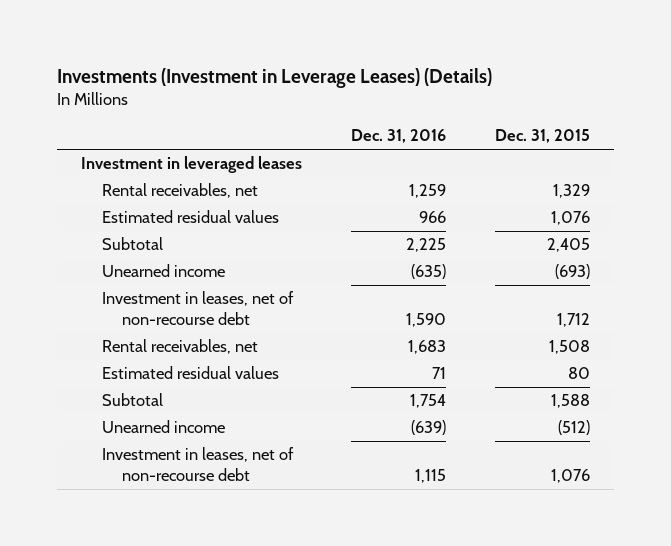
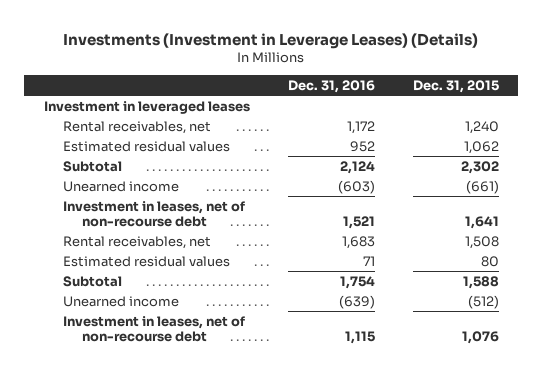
[409,184,447,199] 1,259 -> [346,120,375,134] 1,172
[552,184,590,199] 1,329 -> [465,120,500,134] 1,240
[419,211,447,224] 966 -> [349,140,375,152] 952
[550,211,590,226] 1,076 -> [464,140,500,154] 1,062
[406,238,447,253] 2,225 -> [339,160,375,174] 2,124
[546,238,590,253] 2,405 -> [461,160,500,174] 2,302
[411,264,447,280] (635) -> [337,179,375,194] (603)
[554,264,590,280] (693) -> [466,179,500,194] (661)
[406,312,447,327] 1,590 -> [342,215,375,229] 1,521
[556,312,590,327] 1,712 -> [465,215,500,229] 1,641

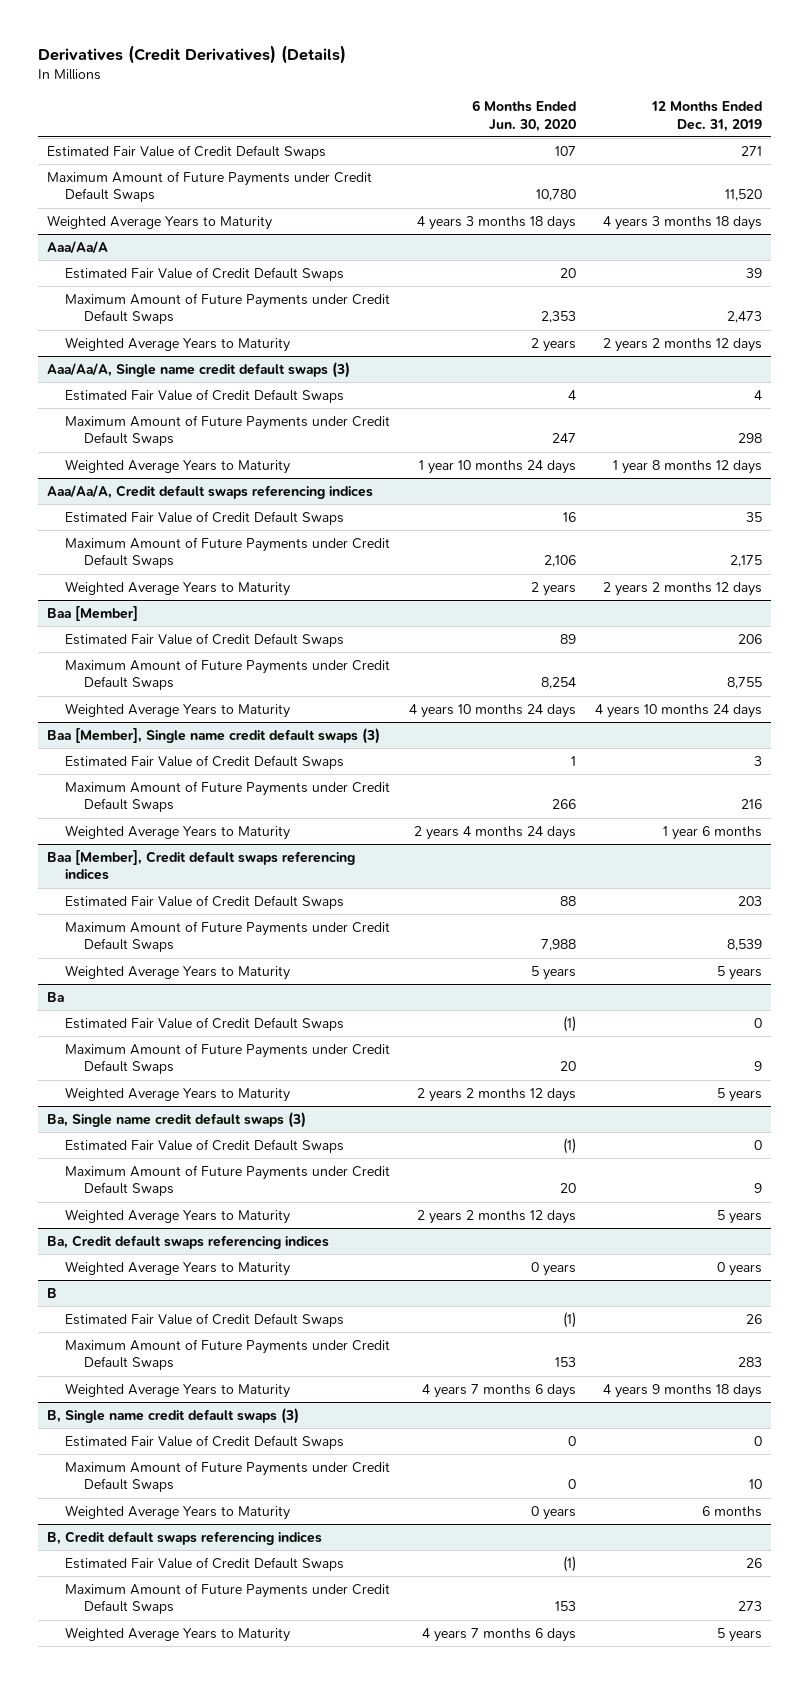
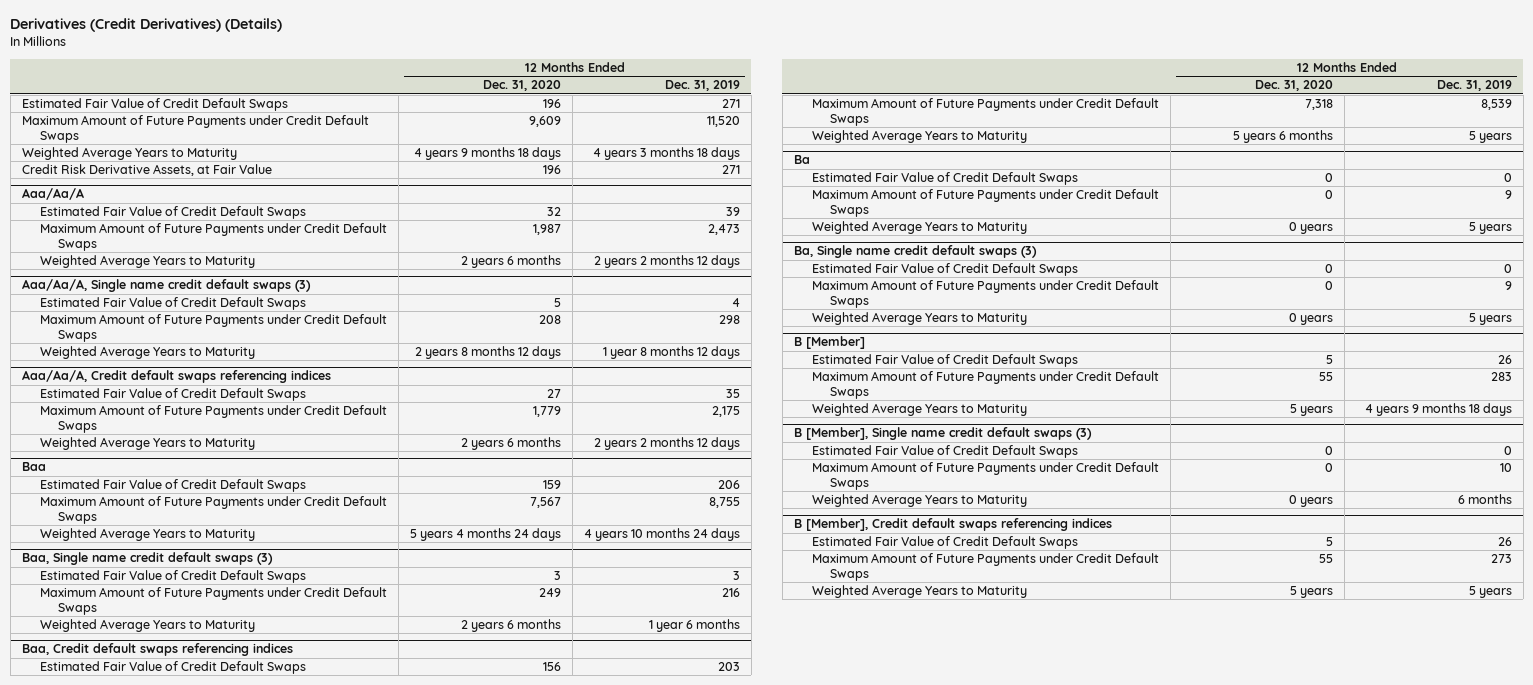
[472,100,577,132] 6 Months Ended Jun. 30, 2020 -> none
none -> [482,80,561,92] Dec. 31, 2020
none -> [21,164,272,177] Credit Risk Derivative Assets, at Fair Value
[47,605,139,621] Baa [Member] -> [21,462,46,472] Baa
[47,727,381,744] Baa [Member], Single name credit default swaps (3) -> [21,552,273,566] Baa, Single name credit default swaps (3)
[47,849,356,881] Baa [Member], Credit default swaps referencing indices -> [21,643,293,657] Baa, Credit default swaps referencing indices
[47,1234,330,1249] Ba, Credit default swaps referencing indices -> none
[65,1260,291,1276] Weighted Average Years to Maturity -> none
[47,1287,58,1298] B -> [793,336,865,350] B [Member]
[47,1407,300,1424] B, Single name credit default swaps (3) -> [793,427,1092,441] B [Member], Single name credit default swaps (3)
[47,1530,323,1545] B, Credit default swaps referencing indices -> [793,518,1112,532] B [Member], Credit default swaps referencing indices

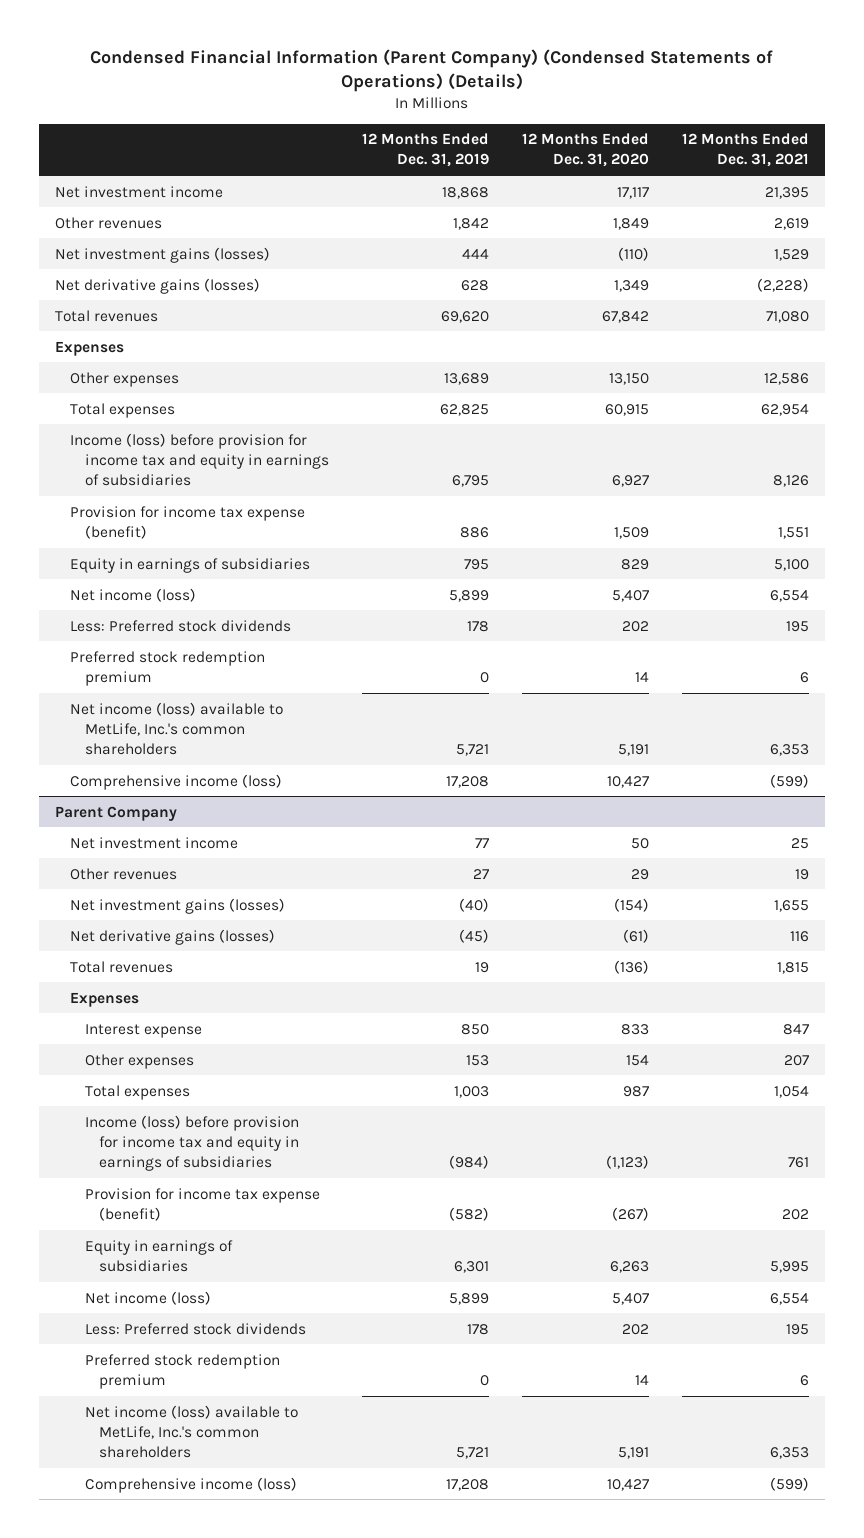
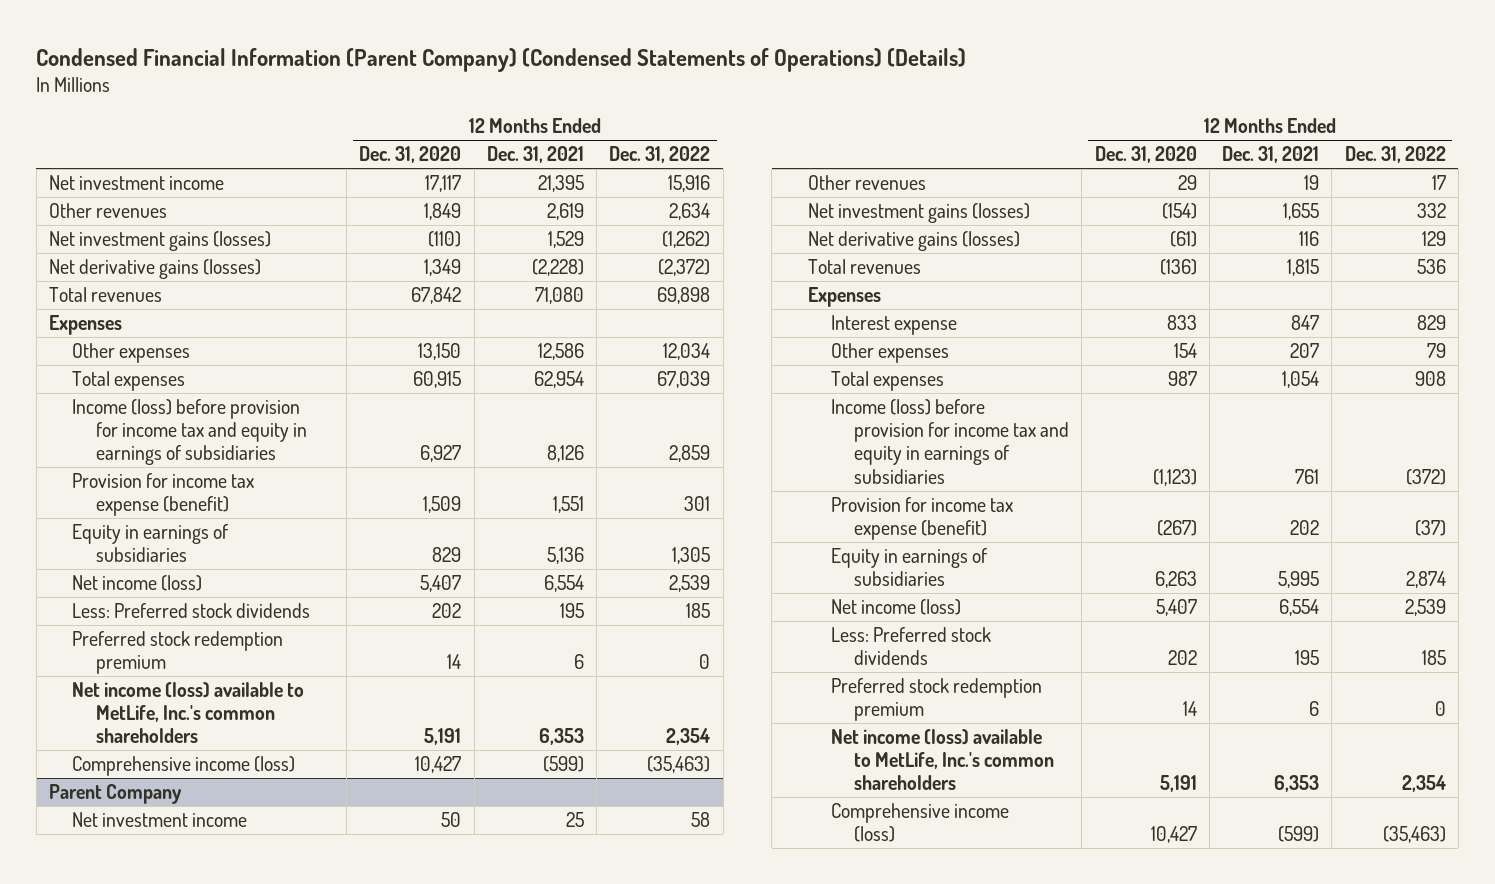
[361,133,489,168] 12 Months Ended Dec. 31, 2019 -> none
none -> [609,146,711,164] Dec. 31, 2022
[773,558,809,571] 5,100 -> [546,547,584,565] 5,136

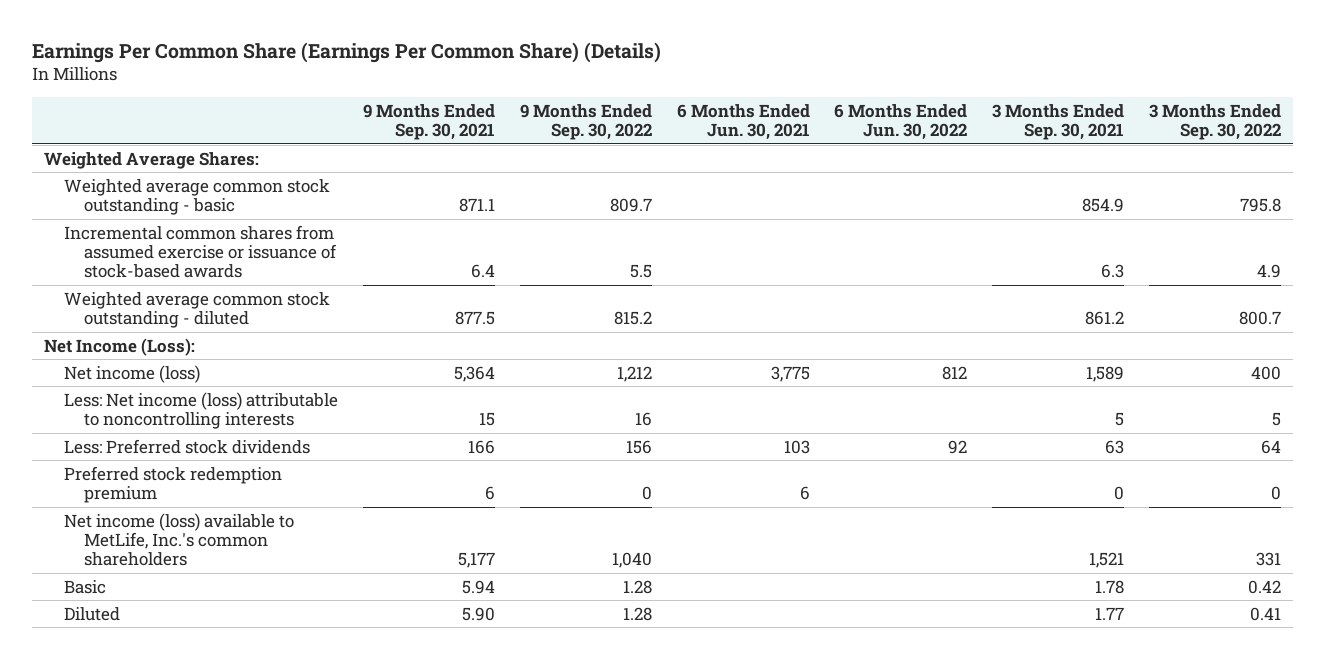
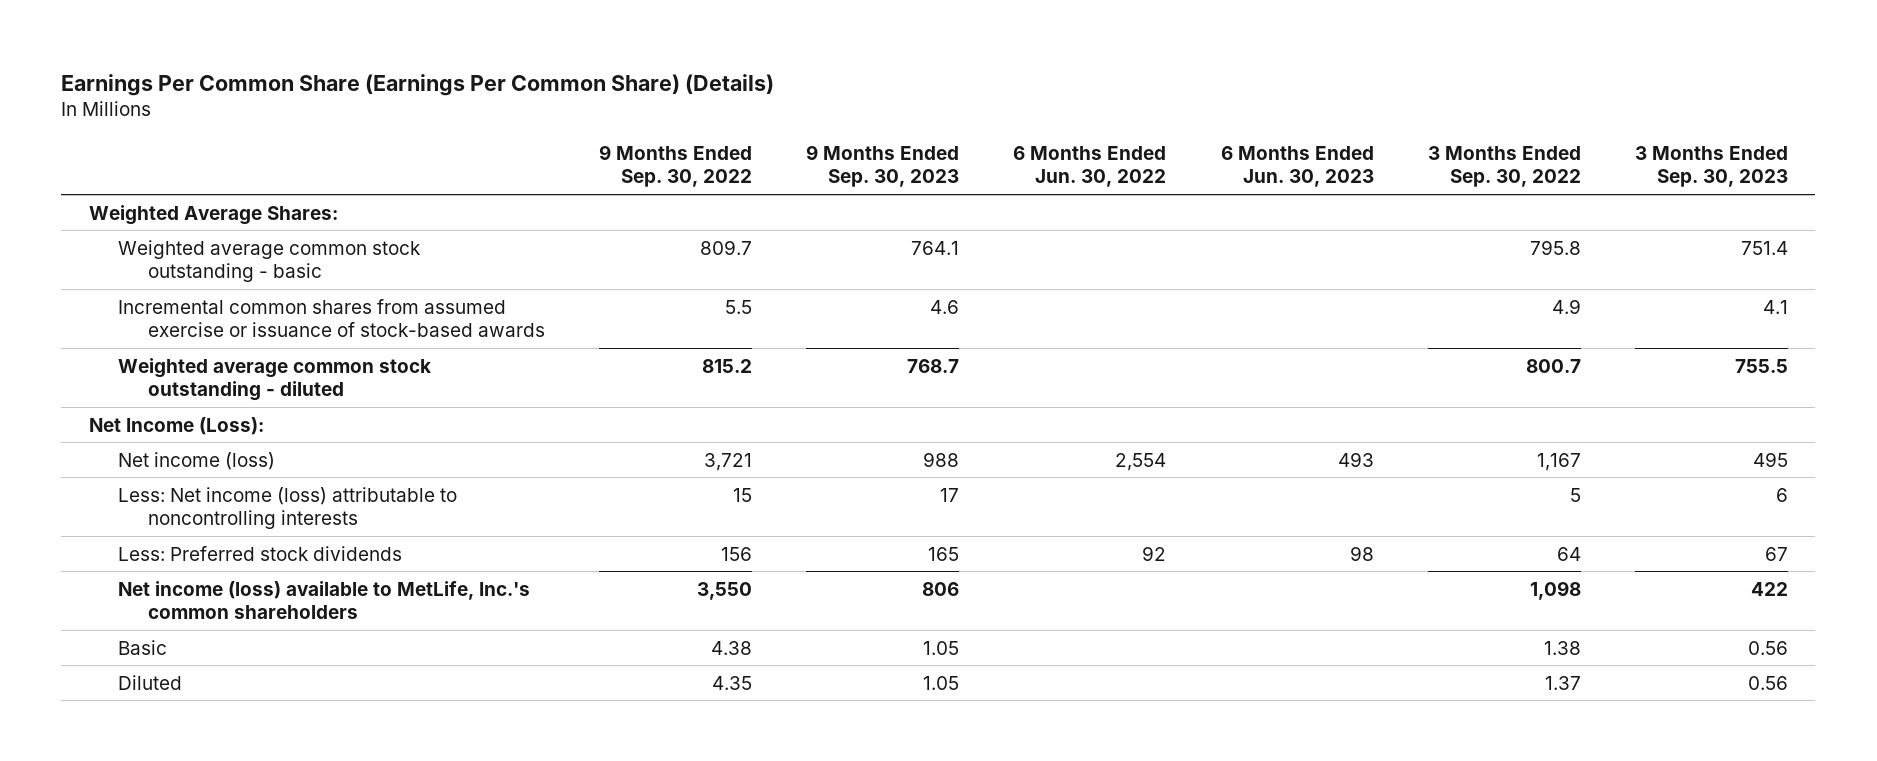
[363,103,496,140] 9 Months Ended Sep. 30, 2021 -> none
[676,103,810,140] 6 Months Ended Jun. 30, 2021 -> none
[992,103,1125,140] 3 Months Ended Sep. 30, 2021 -> none
none -> [806,144,960,188] 9 Months Ended Sep. 30, 2023
none -> [1220,145,1374,188] 6 Months Ended Jun. 30, 2023
none -> [1635,145,1789,188] 3 Months Ended Sep. 30, 2023
[616,365,652,382] 1,212 -> [703,452,752,471] 3,721
[942,365,968,380] 812 -> [1115,452,1167,471] 2,554
[1251,365,1282,380] 400 -> [1536,452,1581,471] 1,167
[634,411,652,426] 16 -> [732,487,752,502] 15
[64,465,283,503] Preferred stock redemption premium -> none
[611,552,652,569] 1,040 -> [696,581,752,600] 3,550
[1256,552,1282,567] 331 -> [1529,580,1581,600] 1,098
[622,579,652,594] 1.28 -> [710,640,752,655] 4.38
[1248,579,1282,594] 0.42 -> [1543,640,1581,655] 1.38
[622,606,652,621] 1.28 -> [711,675,752,690] 4.35
[1250,606,1282,621] 0.41 -> [1544,675,1581,690] 1.37

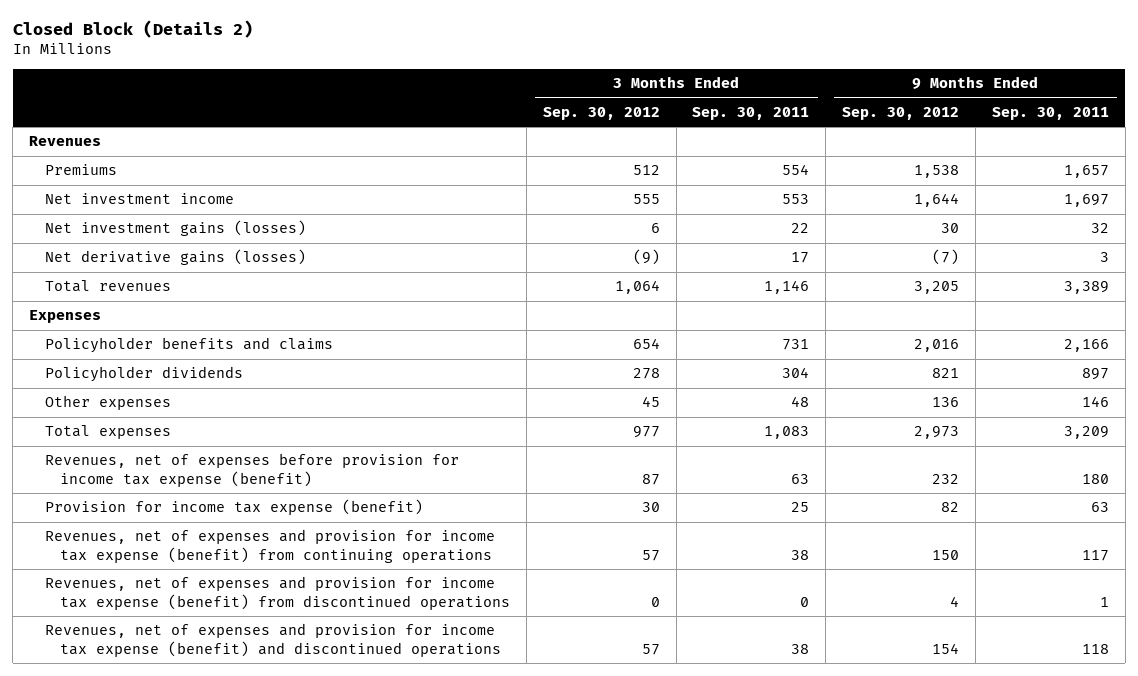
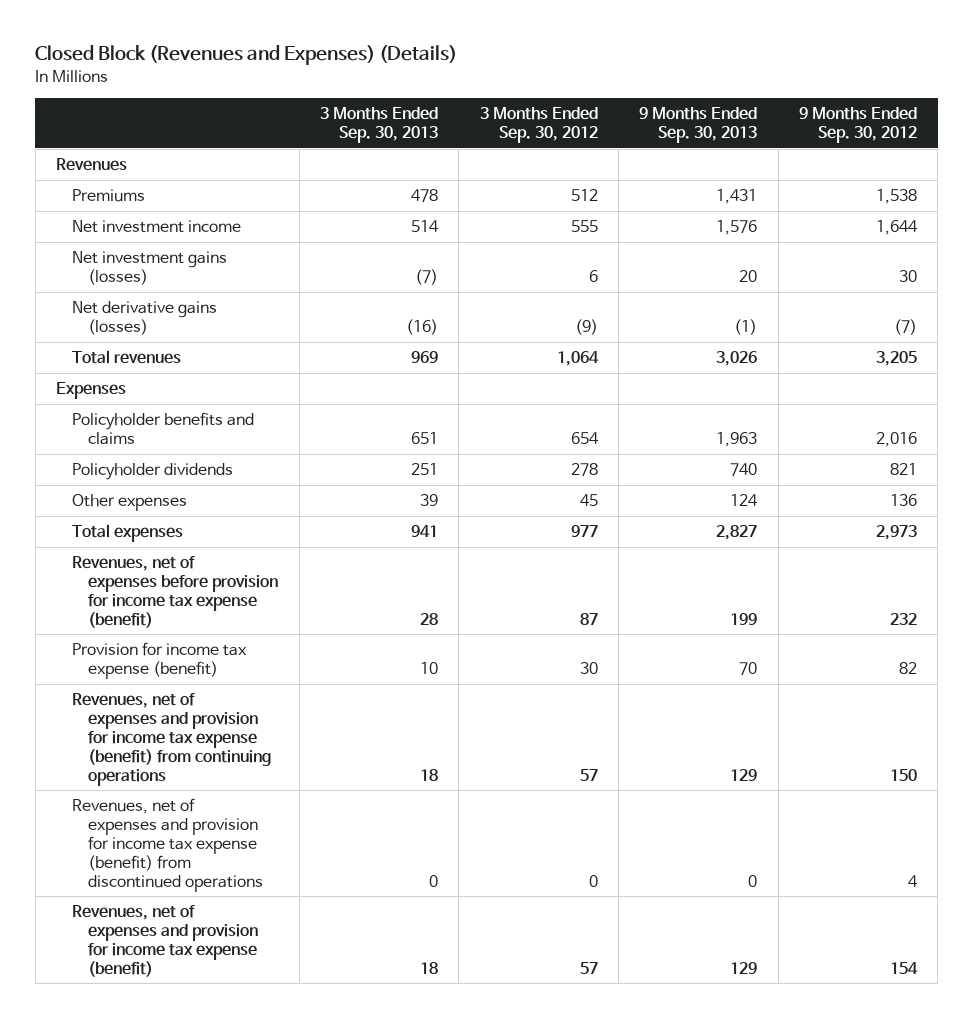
[12,19,253,38] Closed Block (Details 2) -> [35,45,458,66] Closed Block (Revenues and Expenses) (Details)
[692,106,810,120] Sep. 30, 2011 -> none
[991,106,1109,120] Sep. 30, 2011 -> none
none -> [320,107,439,144] 3 Months Ended Sep. 30, 2013
none -> [639,107,758,144] 9 Months Ended Sep. 30, 2013
[44,623,502,657] Revenues, net of expenses and provision for income tax expense (benefit) and discontinued operations -> [72,905,259,977] Revenues, net of expenses and provision for income tax expense (benefit)

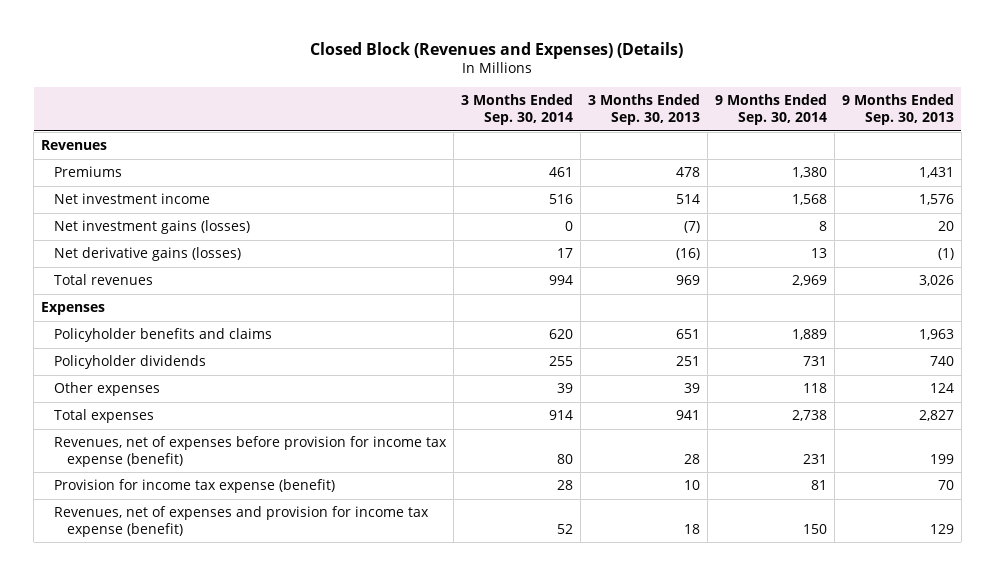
[479,107,598,144] 3 Months Ended Sep. 30, 2012 -> none
[798,107,917,144] 9 Months Ended Sep. 30, 2012 -> none
none -> [460,94,573,126] 3 Months Ended Sep. 30, 2014
none -> [714,94,827,126] 9 Months Ended Sep. 30, 2014
[72,693,272,786] Revenues, net of expenses and provision for income tax expense (benefit) from continuing operations -> none
[72,798,264,892] Revenues, net of expenses and provision for income tax expense (benefit) from discontinued operations -> none

